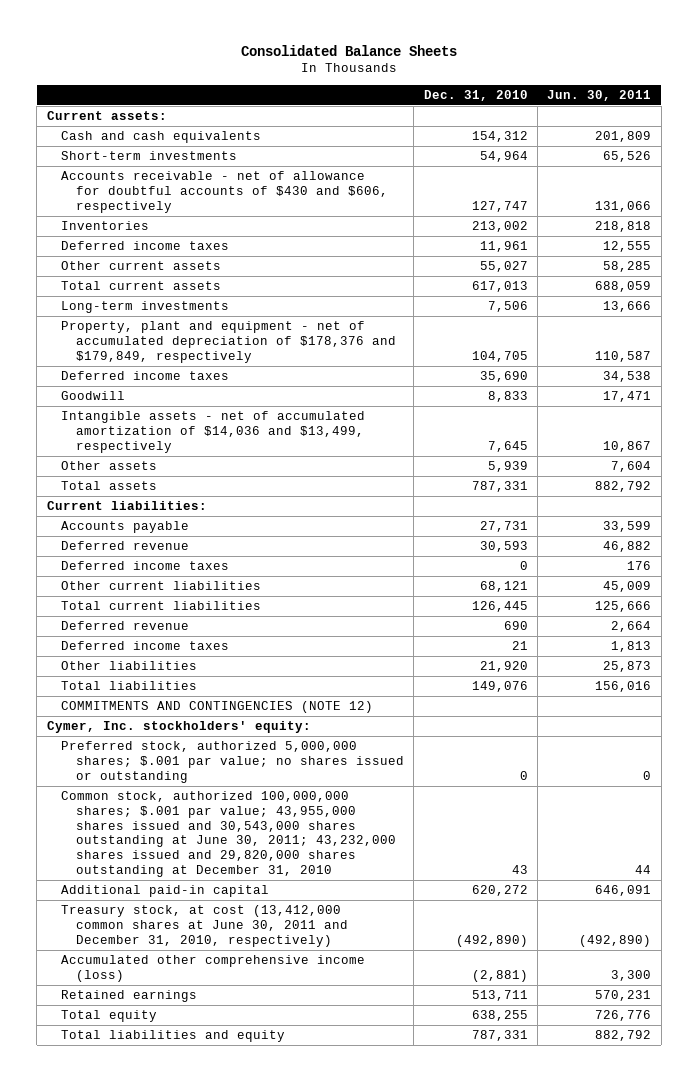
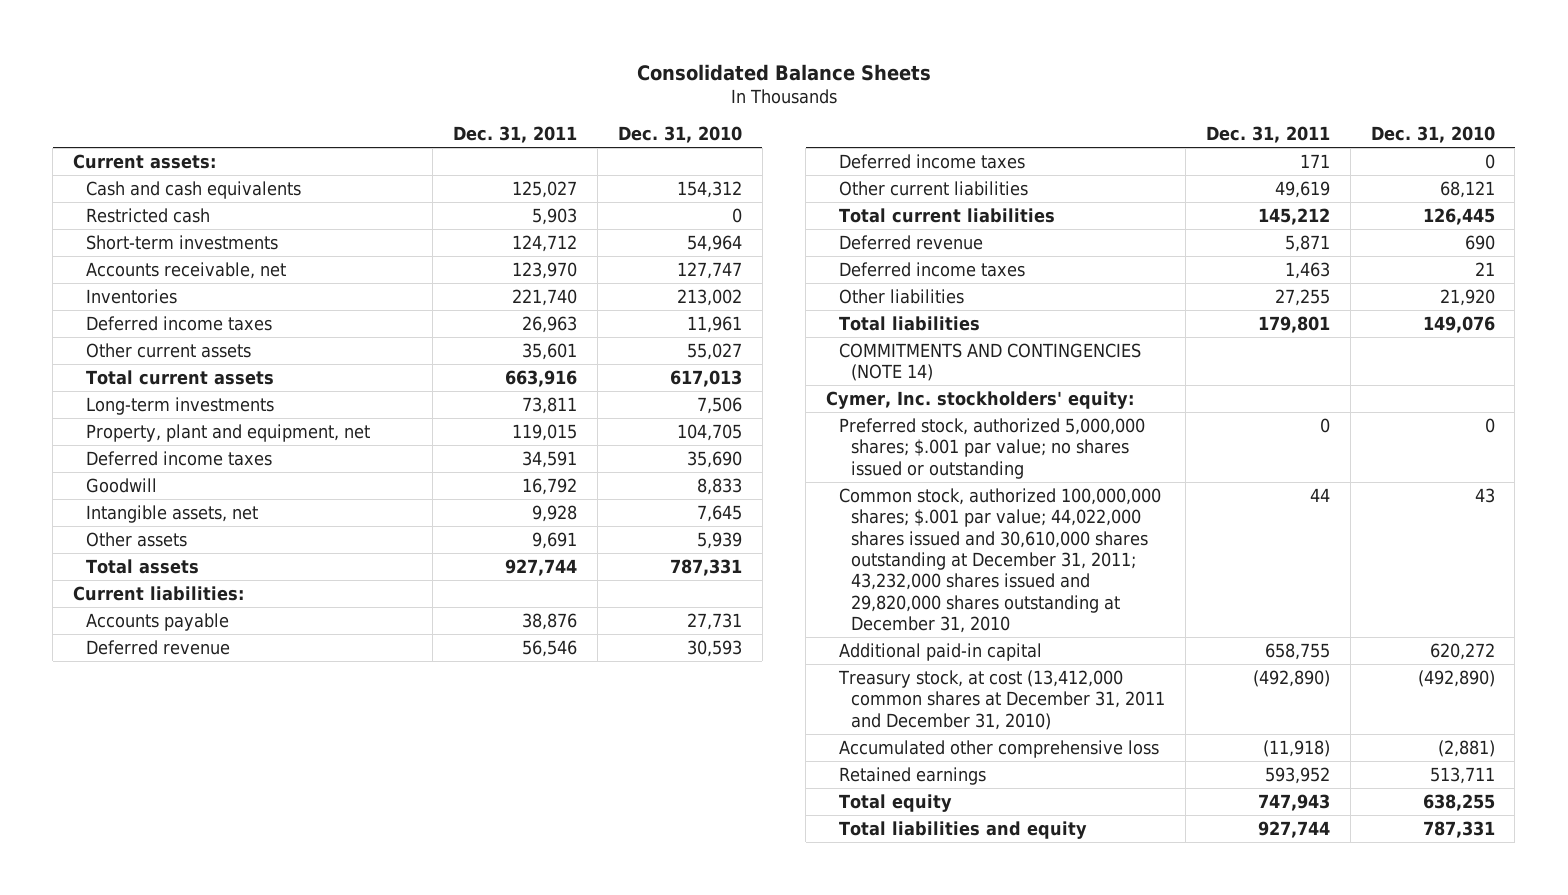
[547,89,652,101] Jun. 30, 2011 -> none
none -> [452,126,577,144] Dec. 31, 2011
none -> [85,207,210,223] Restricted cash
[61,171,388,213] Accounts receivable - net of allowance for doubtful accounts of $430 and $606, respectively -> [85,261,286,279] Accounts receivable, net
[61,321,396,363] Property, plant and equipment - net of accumulated depreciation of $178,376 and $179,849, respectively -> [85,423,370,442] Property, plant and equipment, net
[61,411,366,453] Intangible assets - net of accumulated amortization of $14,036 and $13,499, respectively -> [85,504,258,523] Intangible assets, net
[61,701,374,714] COMMITMENTS AND CONTINGENCIES (NOTE 12) -> [838,342,1141,382] COMMITMENTS AND CONTINGENCIES (NOTE 14)
[61,791,396,878] Common stock, authorized 100,000,000 shares; $.001 par value; 43,955,000 shares issued and 30,543,000 shares outstanding at June 30, 2011; 43,232,000 shares issued and 29,820,000 shares outstanding at December 31, 2010 -> [838,487,1161,634] Common stock, authorized 100,000,000 shares; $.001 par value; 44,022,000 shares issued and 30,610,000 shares outstanding at December 31, 2011; 43,232,000 shares issued and 29,820,000 shares outstanding at December 31, 2010
[61,905,348,947] Treasury stock, at cost (13,412,000 common shares at June 30, 2011 and December 31, 2010, respectively) -> [837,669,1166,730] Treasury stock, at cost (13,412,000 common shares at December 31, 2011 and December 31, 2010)
[61,955,366,982] Accumulated other comprehensive income (loss) -> [838,739,1159,758] Accumulated other comprehensive loss

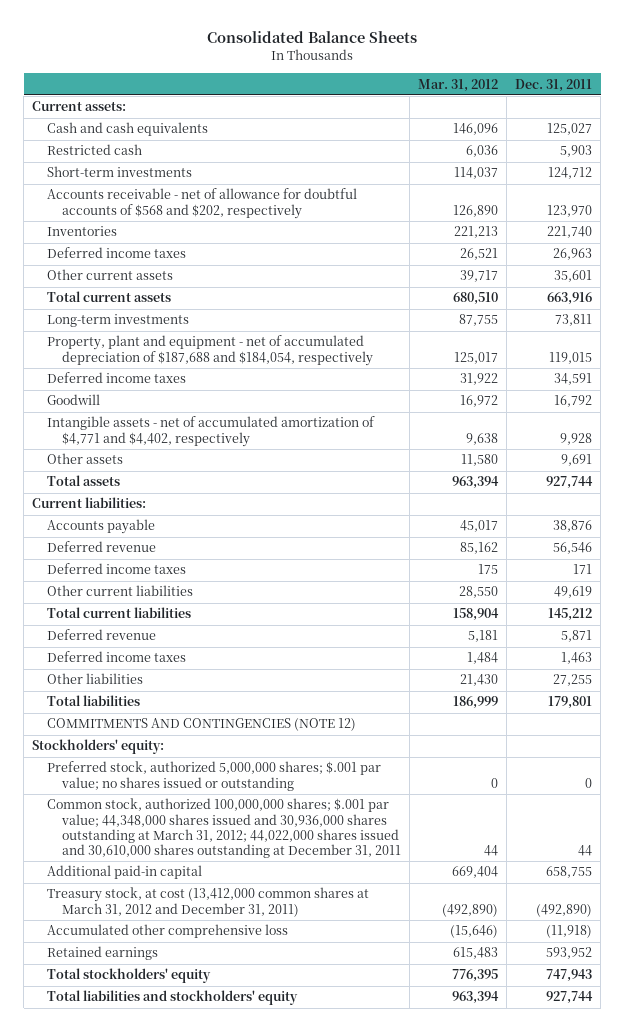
[617,126,742,144] Dec. 31, 2010 -> none
none -> [418,78,499,92] Mar. 31, 2012
[85,261,286,279] Accounts receivable, net -> [47,188,358,219] Accounts receivable - net of allowance for doubtful accounts of $568 and $202, respectively
[85,423,370,442] Property, plant and equipment, net -> [47,335,374,366] Property, plant and equipment - net of accumulated depreciation of $187,688 and $184,054, respectively
[85,504,258,523] Intangible assets, net -> [47,416,376,447] Intangible assets - net of accumulated amortization of $4,771 and $4,402, respectively
[838,342,1141,382] COMMITMENTS AND CONTINGENCIES (NOTE 14) -> [47,718,357,732] COMMITMENTS AND CONTINGENCIES (NOTE 12)
[826,390,1135,409] Cymer, Inc. stockholders' equity: -> [32,739,165,755] Stockholders' equity:
[838,487,1161,634] Common stock, authorized 100,000,000 shares; $.001 par value; 44,022,000 shares issued and 30,610,000 shares outstanding at December 31, 2011; 43,232,000 shares issued and 29,820,000 shares outstanding at December 31, 2010 -> [47,798,402,858] Common stock, authorized 100,000,000 shares; $.001 par value; 44,348,000 shares issued and 30,936,000 shares outstanding at March 31, 2012; 44,022,000 shares issued and 30,610,000 shares outstanding at December 31, 2011
[837,669,1166,730] Treasury stock, at cost (13,412,000 common shares at December 31, 2011 and December 31, 2010) -> [47,887,370,917] Treasury stock, at cost (13,412,000 common shares at March 31, 2012 and December 31, 2011)
[838,793,952,812] Total equity -> [47,968,212,984] Total stockholders' equity
[838,820,1087,839] Total liabilities and equity -> [47,990,299,1006] Total liabilities and stockholders' equity

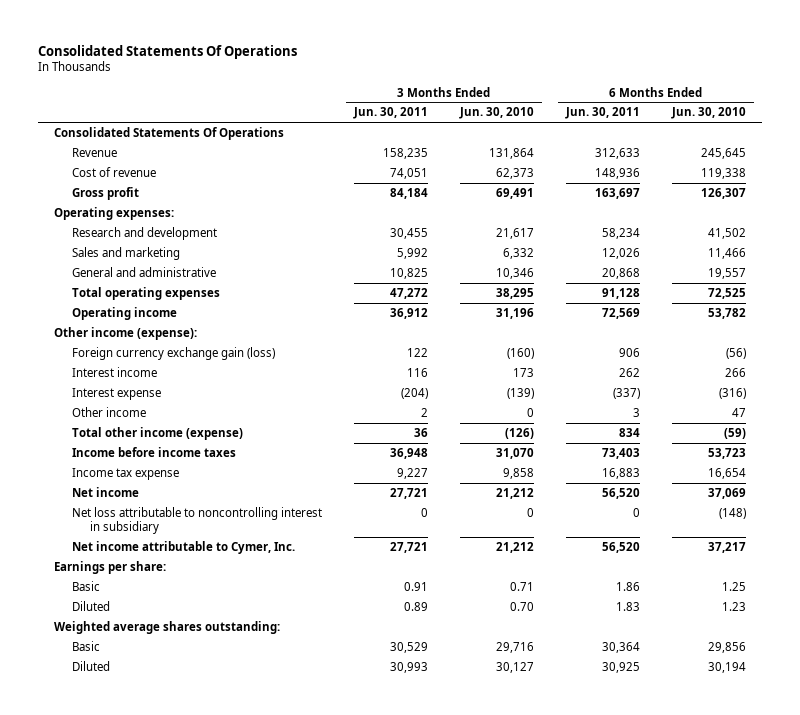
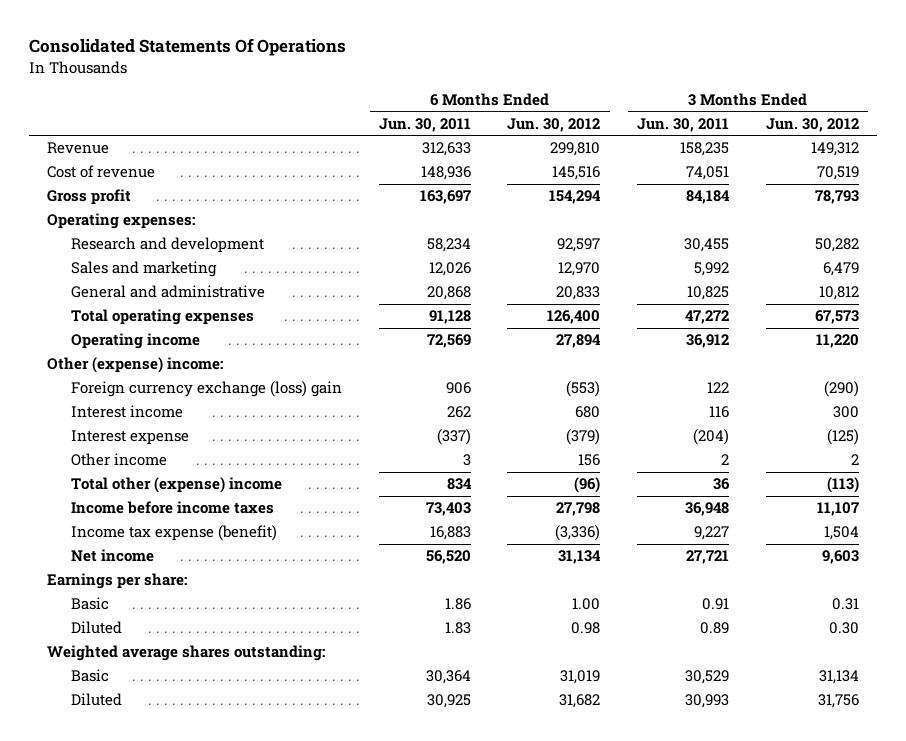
[458,107,534,120] Jun. 30, 2010 -> none
[670,107,746,120] Jun. 30, 2010 -> none
none -> [507,117,601,132] Jun. 30, 2012
none -> [765,117,859,132] Jun. 30, 2012
[54,126,285,140] Consolidated Statements Of Operations -> none
[54,326,198,340] Other income (expense): -> [47,357,224,374] Other (expense) income:
[72,346,276,360] Foreign currency exchange gain (loss) -> [71,381,343,398] Foreign currency exchange (loss) gain
[72,426,244,440] Total other income (expense) -> [71,477,283,494] Total other (expense) income
[72,467,180,480] Income tax expense -> [71,525,278,542] Income tax expense (benefit)
[72,506,323,535] Net loss attributable to noncontrolling interest in subsidiary -> none
[72,540,296,554] Net income attributable to Cymer, Inc. -> none

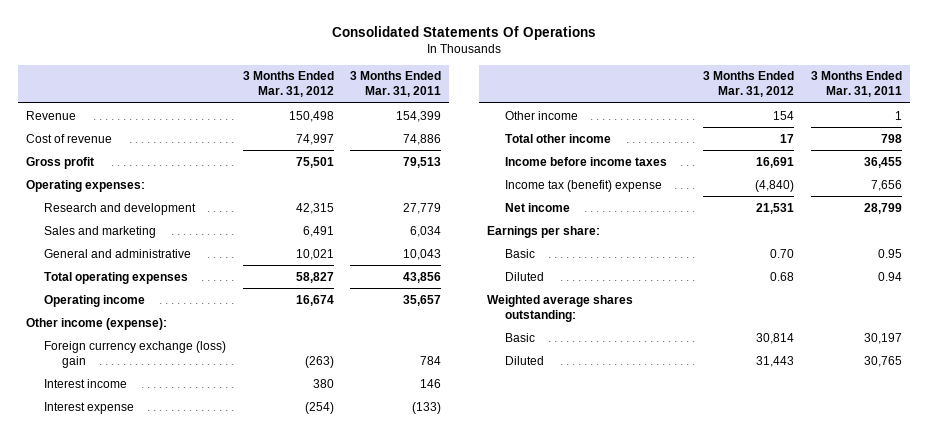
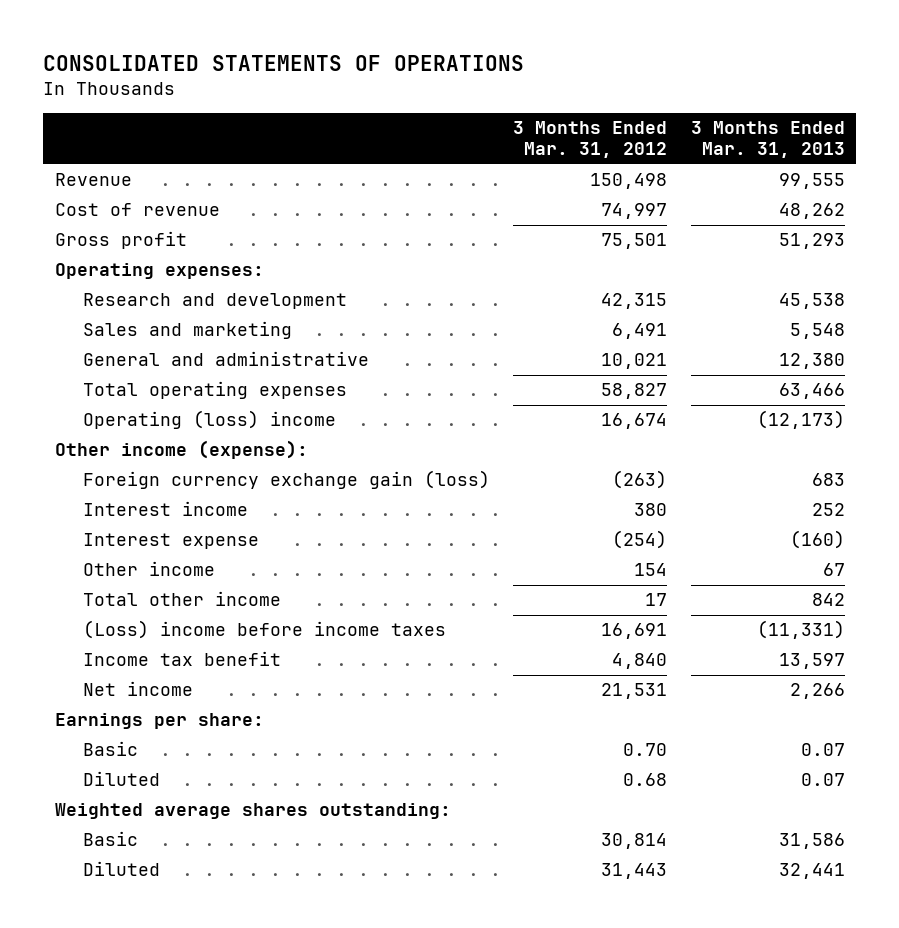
[332,25,597,40] Consolidated Statements Of Operations -> [43,54,525,71] CONSOLIDATED STATEMENTS OF OPERATIONS
[350,71,442,98] 3 Months Ended Mar. 31, 2011 -> none
none -> [690,121,845,159] 3 Months Ended Mar. 31, 2013
[44,294,146,307] Operating income -> [82,410,336,430] Operating (loss) income
[44,340,227,368] Foreign currency exchange (loss) gain -> [82,470,490,490] Foreign currency exchange gain (loss)
[505,156,668,166] Income before income taxes -> [82,620,446,640] (Loss) income before income taxes
[505,179,663,192] Income tax (benefit) expense -> [82,651,281,667] Income tax benefit
[755,179,795,192] (4,840) -> [612,653,668,670] 4,840

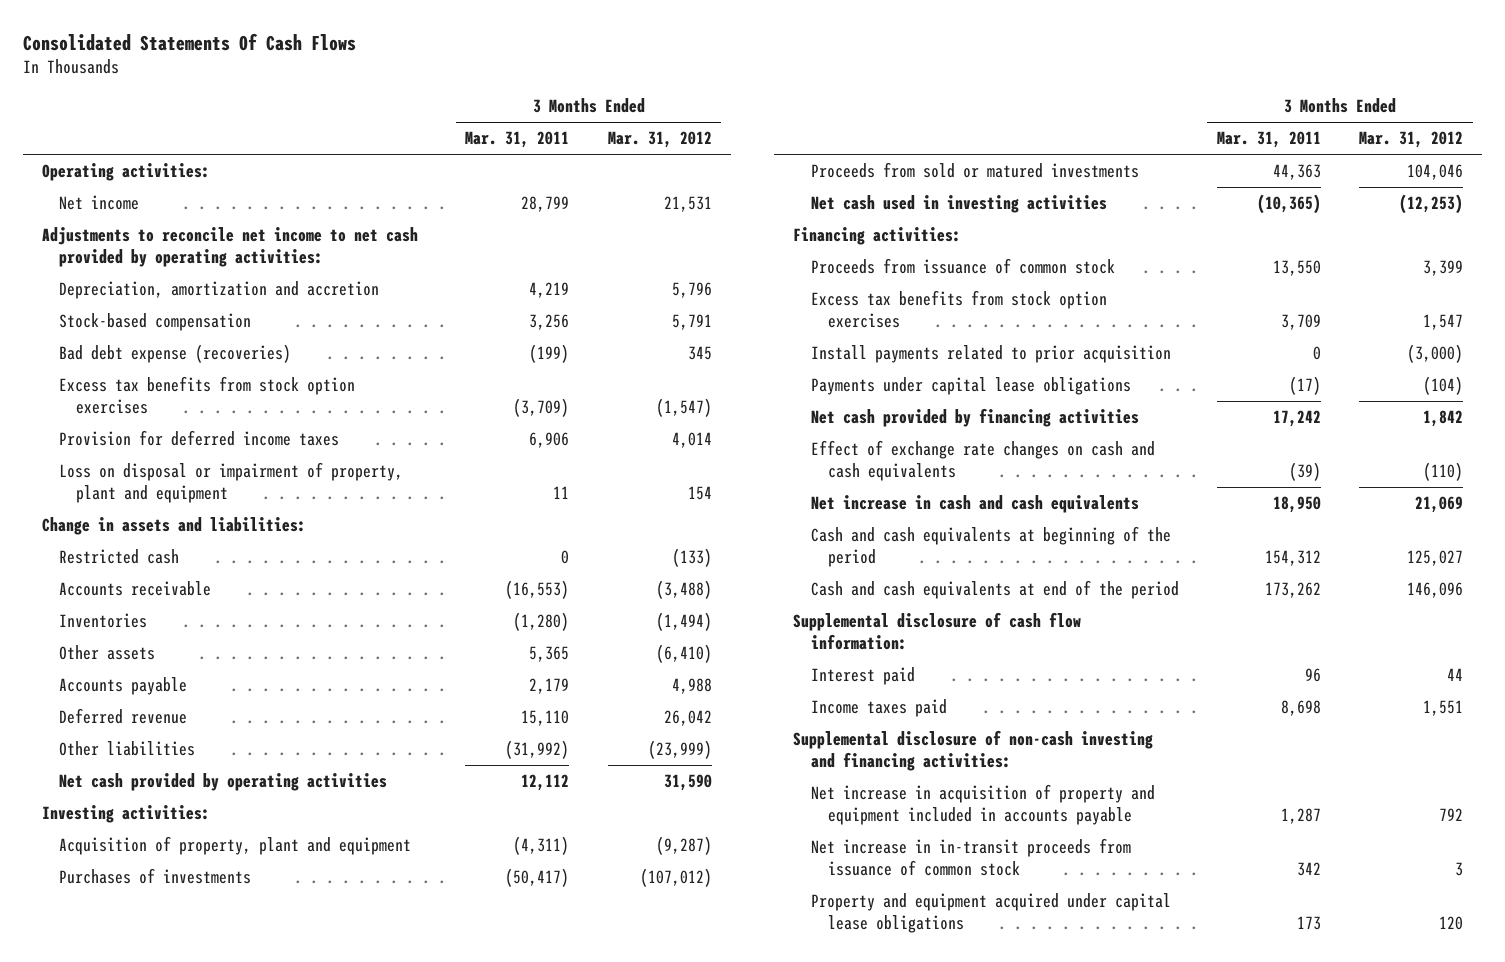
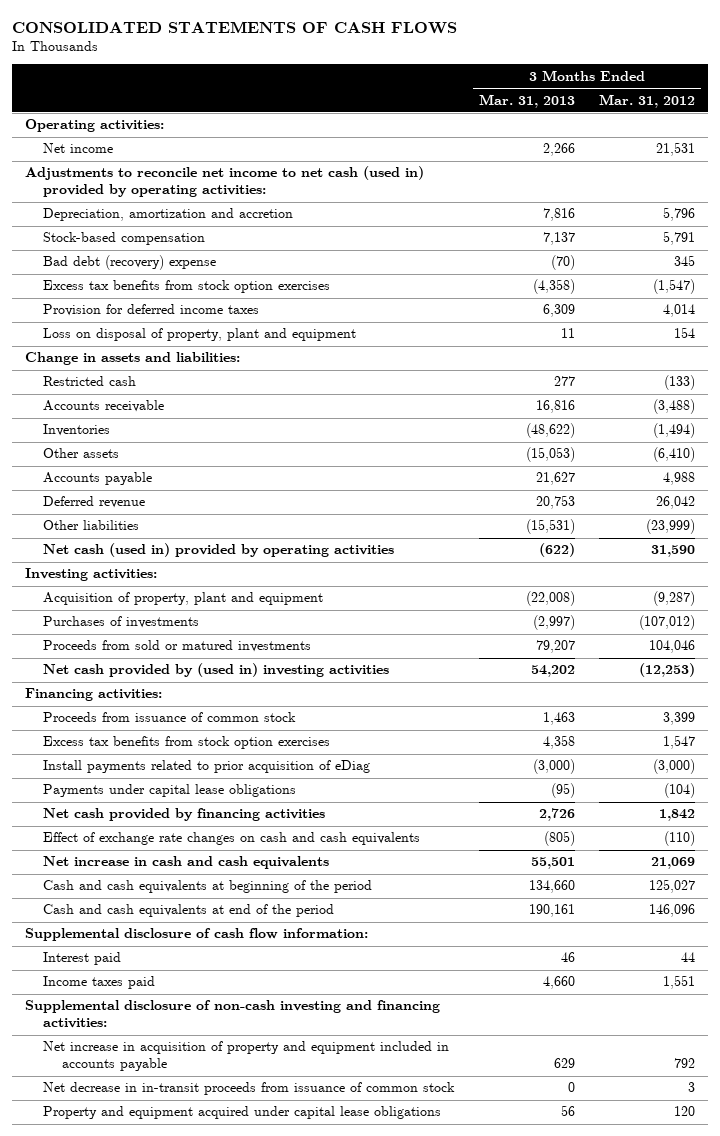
[22,32,356,51] Consolidated Statements Of Cash Flows -> [12,21,458,35] CONSOLIDATED STATEMENTS OF CASH FLOWS
[465,131,570,149] Mar. 31, 2011 -> none
none -> [478,93,575,108] Mar. 31, 2013
[41,227,418,268] Adjustments to reconcile net income to net cash provided by operating activities: -> [24,166,424,198] Adjustments to reconcile net income to net cash (used in) provided by operating activities:
[58,344,291,364] Bad debt expense (recoveries) -> [43,255,217,271] Bad debt (recovery) expense
[58,462,403,504] Loss on disposal or impairment of property, plant and equipment -> [43,328,357,342] Loss on disposal of property, plant and equipment
[58,773,387,792] Net cash provided by operating activities -> [43,543,395,558] Net cash (used in) provided by operating activities
[810,195,1107,214] Net cash used in investing activities -> [43,663,390,678] Net cash provided by (used in) investing activities
[810,345,1171,364] Install payments related to prior acquisition -> [43,760,371,774] Install payments related to prior acquisition of eDiag
[810,838,1131,877] Net increase in in-transit proceeds from issuance of common stock -> [43,1082,456,1096] Net decrease in in-transit proceeds from issuance of common stock

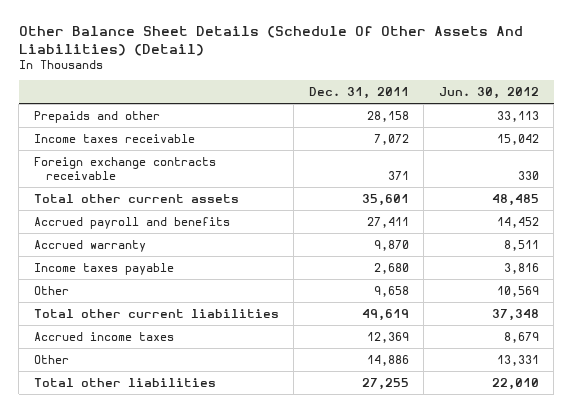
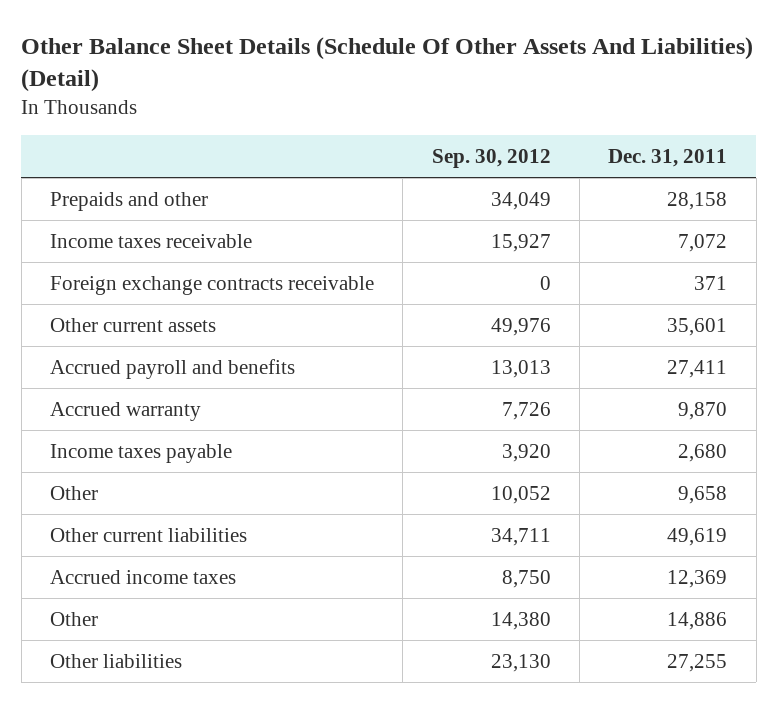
[438,87,539,100] Jun. 30, 2012 -> none
none -> [431,148,551,168] Sep. 30, 2012
[33,193,239,203] Total other current assets -> [50,317,217,332] Other current assets
[33,308,279,318] Total other current liabilities -> [50,527,248,542] Other current liabilities
[33,377,216,387] Total other liabilities -> [50,653,183,668] Other liabilities

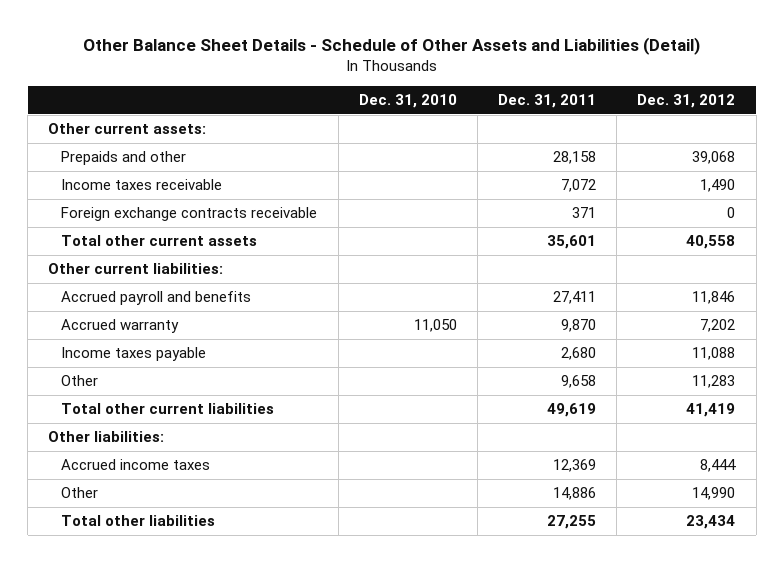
[21,36,754,93] Other Balance Sheet Details (Schedule Of Other Assets And Liabilities) (Detail) -> [82,36,700,55] Other Balance Sheet Details - Schedule of Other Assets and Liabilities (Detail)
[431,148,551,168] Sep. 30, 2012 -> none
none -> [358,94,457,109] Dec. 31, 2010
none -> [637,94,736,109] Dec. 31, 2012
none -> [48,123,207,135] Other current assets:
[50,317,217,332] Other current assets -> [61,235,258,247] Total other current assets
none -> [48,263,224,275] Other current liabilities:
[50,527,248,542] Other current liabilities -> [61,403,275,415] Total other current liabilities
none -> [48,431,165,443] Other liabilities:
[50,653,183,668] Other liabilities -> [61,515,216,527] Total other liabilities

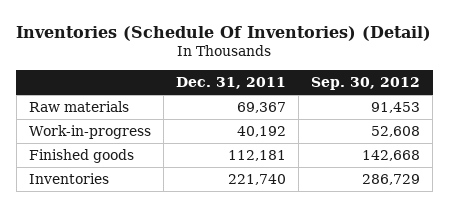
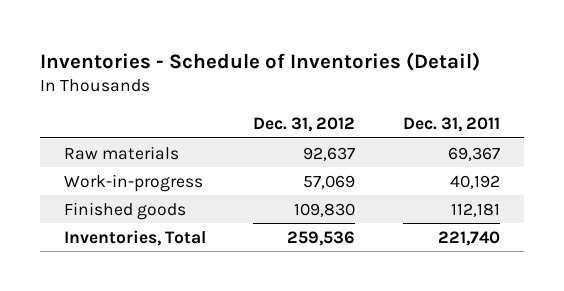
[16,25,432,41] Inventories (Schedule Of Inventories) (Detail) -> [39,51,480,71] Inventories - Schedule of Inventories (Detail)
[311,77,421,91] Sep. 30, 2012 -> none
none -> [253,116,356,132] Dec. 31, 2012
[28,173,109,185] Inventories -> [63,229,206,246] Inventories, Total

